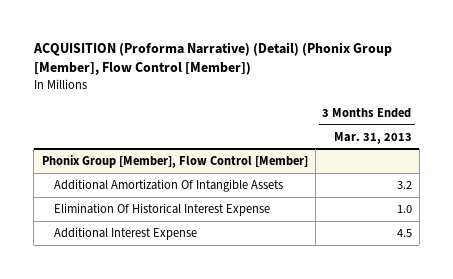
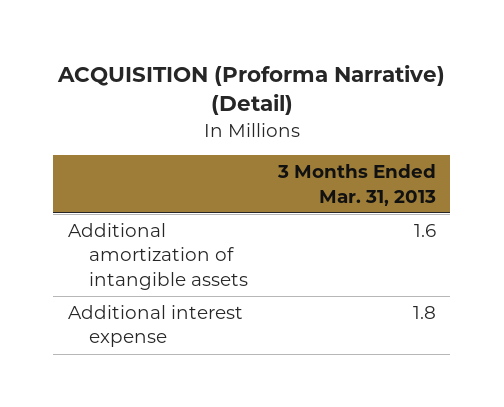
[32,42,392,76] ACQUISITION (Proforma Narrative) (Detail) (Phonix Group [Member], Flow Control [Member]) -> [56,65,445,116] ACQUISITION (Proforma Narrative) (Detail)
[41,154,308,168] Phonix Group [Member], Flow Control [Member] -> none
[54,202,271,216] Elimination Of Historical Interest Expense -> none
[54,178,284,192] Additional Amortization Of Intangible Assets -> [68,223,249,290] Additional amortization of intangible assets
[396,180,412,189] 3.2 -> [413,224,436,238] 1.6
[54,226,198,240] Additional Interest Expense -> [68,305,244,348] Additional interest expense
[396,228,412,237] 4.5 -> [412,306,436,320] 1.8

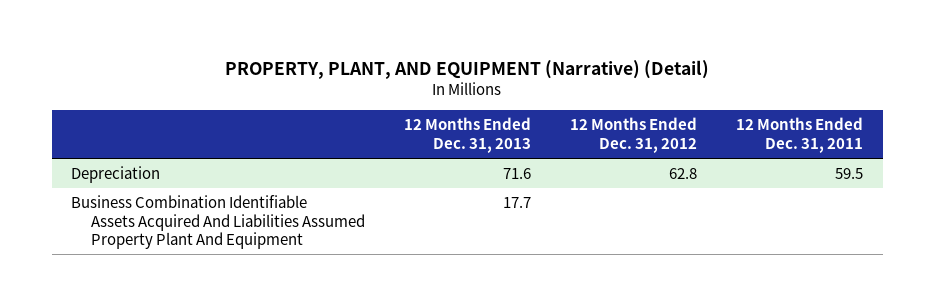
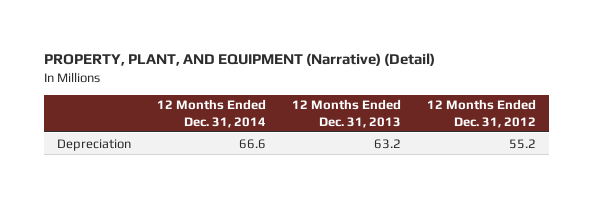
[736,117,864,153] 12 Months Ended Dec. 31, 2011 -> none
none -> [157,99,267,128] 12 Months Ended Dec. 31, 2014
[71,195,366,250] Business Combination Identifiable Assets Acquired And Liabilities Assumed Property Plant And Equipment -> none
[503,168,532,180] 71.6 -> [374,138,402,149] 63.2
[669,168,698,180] 62.8 -> [508,138,536,149] 55.2

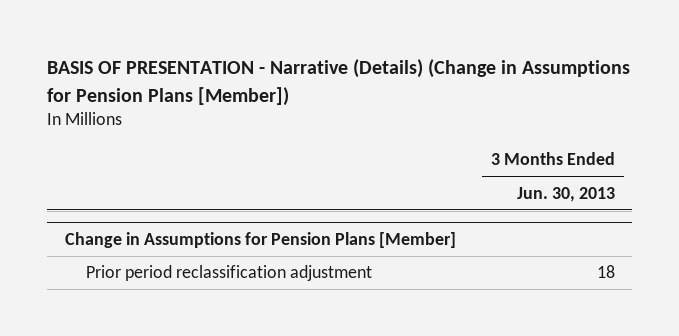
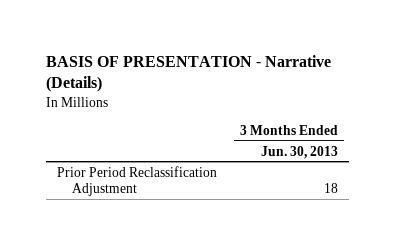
[47,59,631,106] BASIS OF PRESENTATION - Narrative (Details) (Change in Assumptions for Pension Plans [Member]) -> [45,54,331,93] BASIS OF PRESENTATION - Narrative (Details)
[64,231,456,248] Change in Assumptions for Pension Plans [Member] -> none
[85,265,372,282] Prior period reclassification adjustment -> [56,165,217,196] Prior Period Reclassification Adjustment

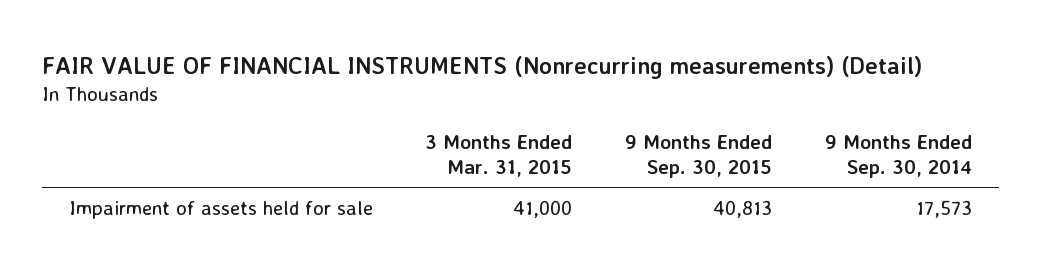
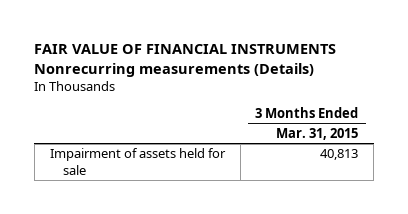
[42,55,923,79] FAIR VALUE OF FINANCIAL INSTRUMENTS (Nonrecurring measurements) (Detail) -> [34,44,337,78] FAIR VALUE OF FINANCIAL INSTRUMENTS Nonrecurring measurements (Details)
[625,134,773,179] 9 Months Ended Sep. 30, 2015 -> none
[825,134,973,179] 9 Months Ended Sep. 30, 2014 -> none
[513,199,573,218] 41,000 -> [320,149,359,161] 40,813

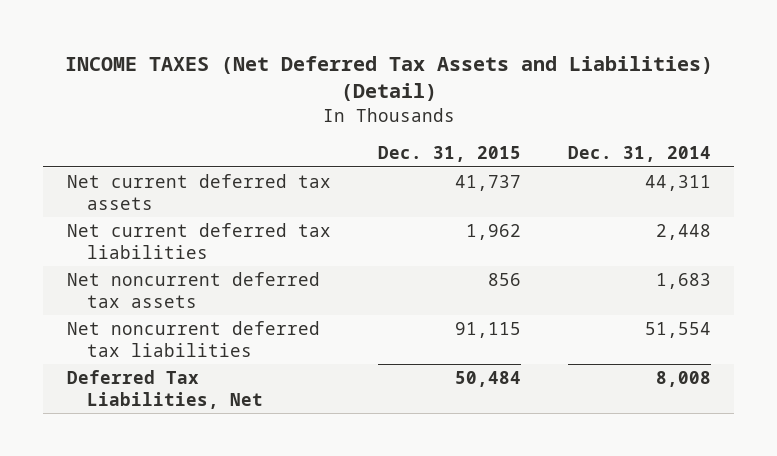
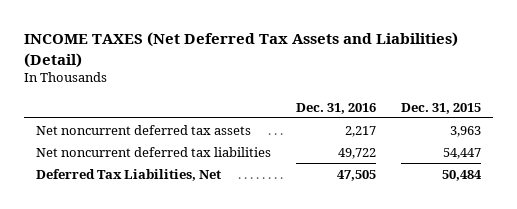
[567,146,711,163] Dec. 31, 2014 -> none
none -> [295,102,376,114] Dec. 31, 2016
[66,173,331,211] Net current deferred tax assets -> none
[66,222,331,260] Net current deferred tax liabilities -> none
[487,272,521,286] 856 -> [449,125,481,137] 3,963
[454,321,521,338] 91,115 -> [442,147,481,159] 54,447

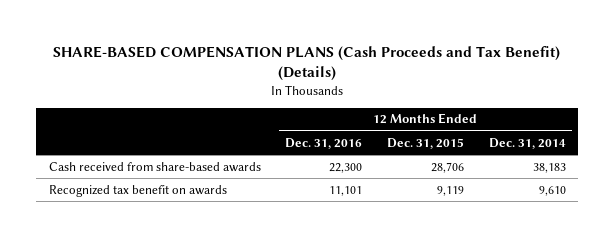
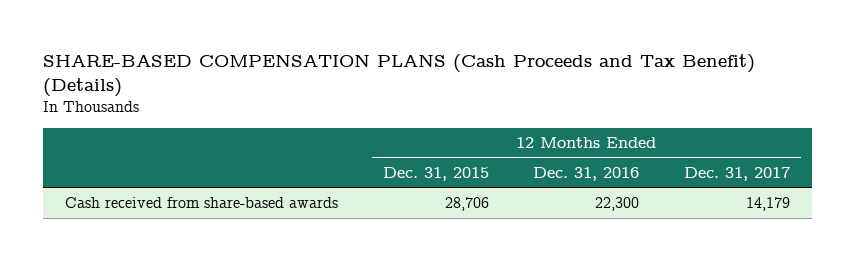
[488,137,566,149] Dec. 31, 2014 -> none
none -> [683,166,790,181] Dec. 31, 2017
[48,184,227,197] Recognized tax benefit on awards -> none

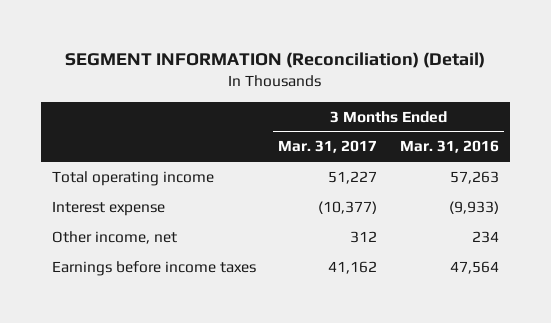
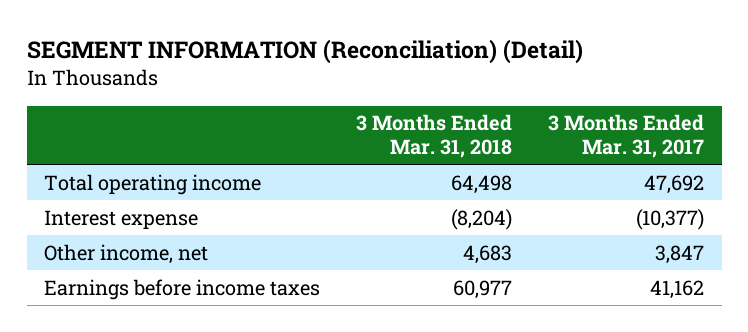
[399,140,499,154] Mar. 31, 2016 -> none
none -> [356,114,513,158] 3 Months Ended Mar. 31, 2018
[328,170,378,184] 51,227 -> [643,174,704,194] 47,692
[350,230,378,243] 312 -> [654,244,704,264] 3,847

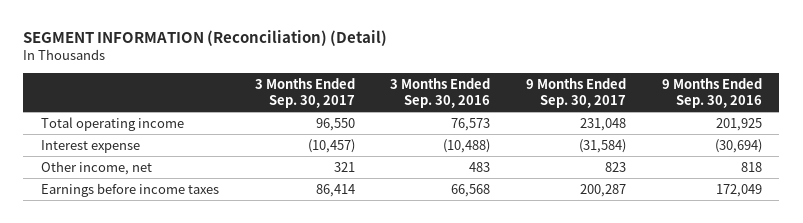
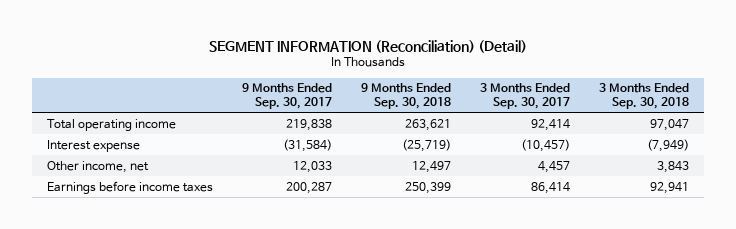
[390,78,491,108] 3 Months Ended Sep. 30, 2016 -> none
[661,78,762,108] 9 Months Ended Sep. 30, 2016 -> none
none -> [361,83,452,110] 9 Months Ended Sep. 30, 2018
none -> [599,83,690,110] 3 Months Ended Sep. 30, 2018
[315,117,355,131] 96,550 -> [531,118,571,131] 92,414
[580,117,627,131] 231,048 -> [286,118,333,131] 219,838
[333,161,355,172] 321 -> [538,160,571,173] 4,457
[605,161,627,172] 823 -> [293,160,333,173] 12,033

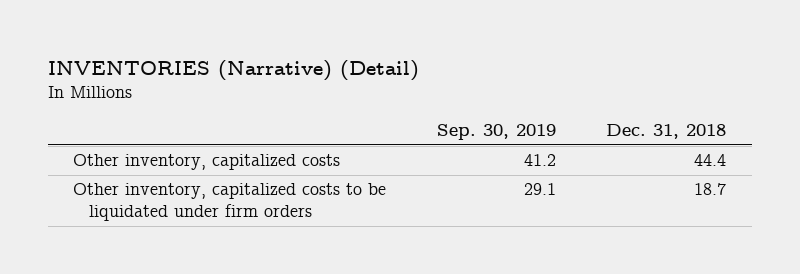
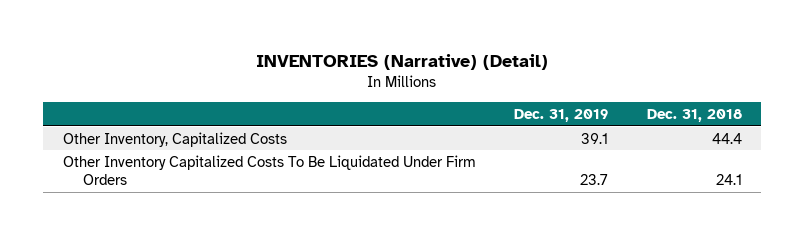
[436,124,556,141] Sep. 30, 2019 -> none
none -> [514,109,609,123] Dec. 31, 2019
[73,154,341,171] Other inventory, capitalized costs -> [62,131,287,147] Other Inventory, Capitalized Costs
[73,183,387,222] Other inventory, capitalized costs to be liquidated under firm orders -> [62,154,476,186] Other Inventory Capitalized Costs To Be Liquidated Under Firm Orders
[694,183,727,196] 18.7 -> [716,174,743,186] 24.1

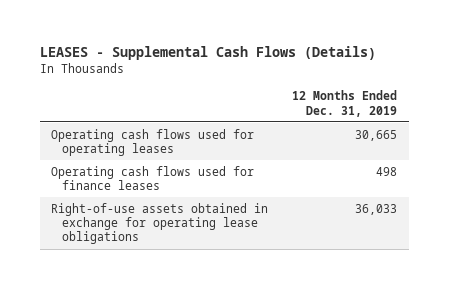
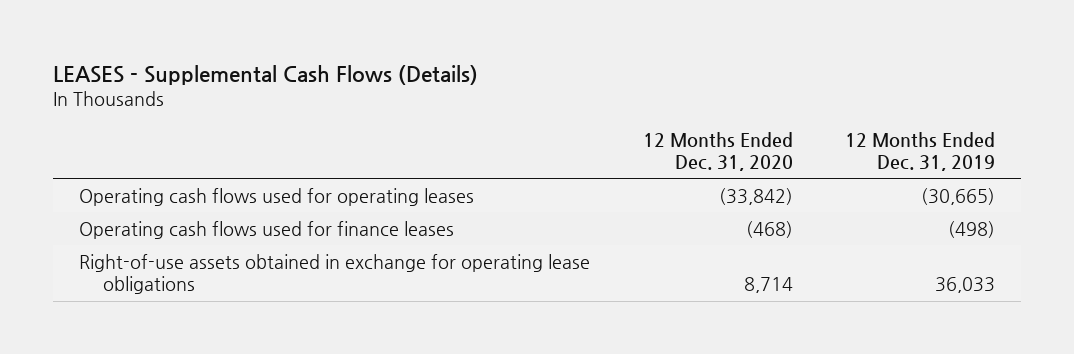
none -> [642,131,793,171] 12 Months Ended Dec. 31, 2020
[355,129,398,141] 30,665 -> [920,187,995,205] (30,665)
[376,166,398,176] 498 -> [947,220,995,238] (498)

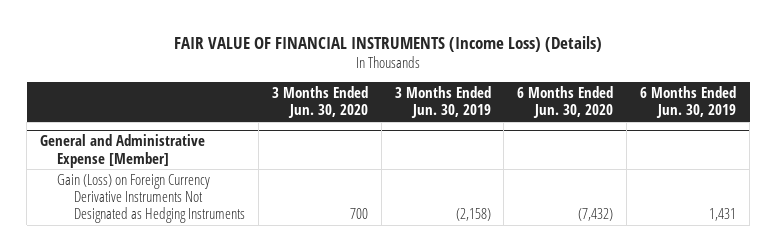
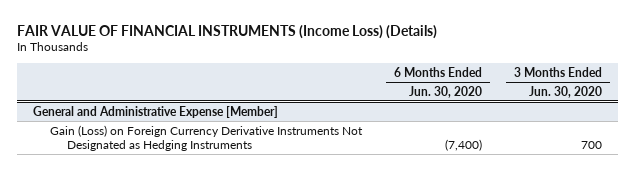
[394,86,491,119] 3 Months Ended Jun. 30, 2019 -> none
[640,86,737,119] 6 Months Ended Jun. 30, 2019 -> none
[578,208,614,222] (7,432) -> [445,139,483,152] (7,400)

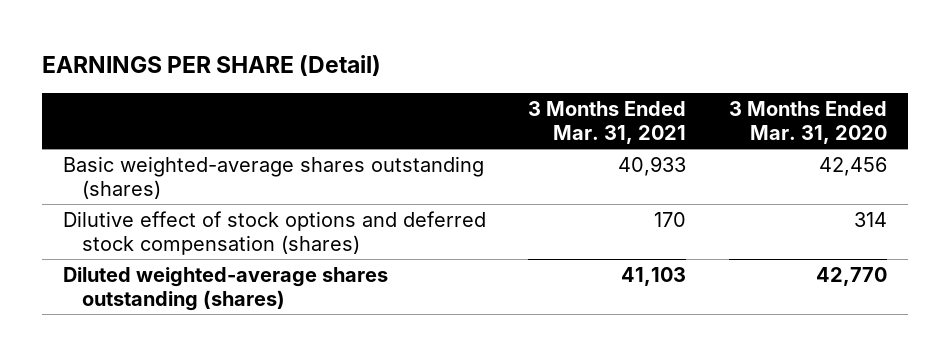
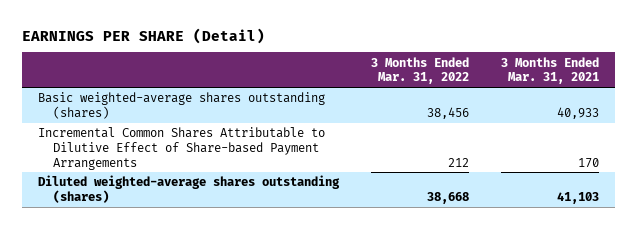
[728,100,887,144] 3 Months Ended Mar. 31, 2020 -> none
none -> [370,56,469,85] 3 Months Ended Mar. 31, 2022
[62,210,486,255] Dilutive effect of stock options and deferred stock compensation (shares) -> [37,127,325,170] Incremental Common Shares Attributable to Dilutive Effect of Share-based Payment Arrangements

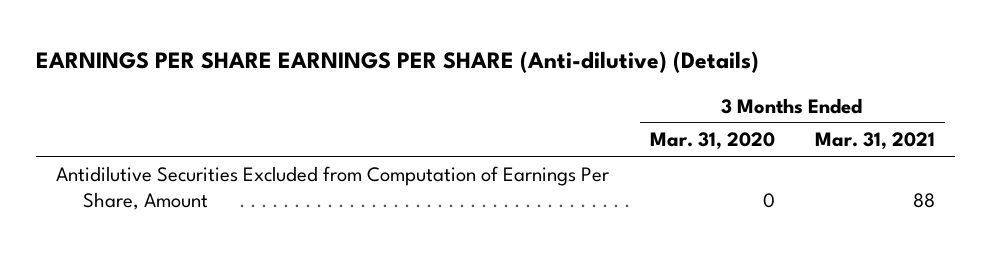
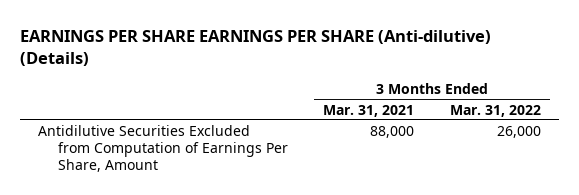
[649,132,775,151] Mar. 31, 2020 -> none
none -> [450,104,542,117] Mar. 31, 2022
[913,192,936,208] 88 -> [370,126,415,139] 88,000

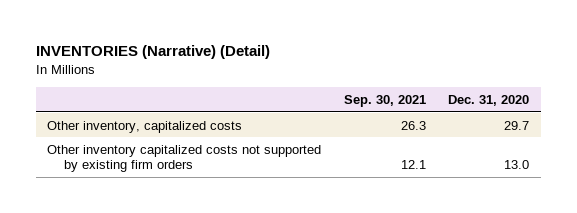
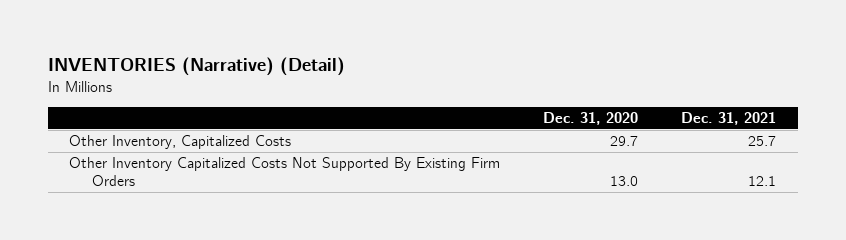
[343,95,426,108] Sep. 30, 2021 -> none
none -> [681,112,777,126] Dec. 31, 2021
[47,120,243,133] Other inventory, capitalized costs -> [69,135,292,150] Other Inventory, Capitalized Costs
[47,144,322,173] Other inventory capitalized costs not supported by existing firm orders -> [69,157,501,187] Other Inventory Capitalized Costs Not Supported By Existing Firm Orders

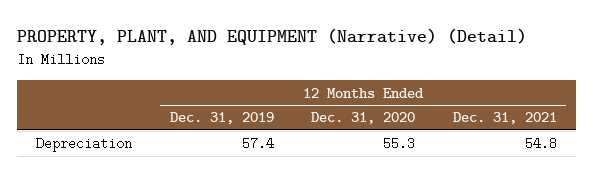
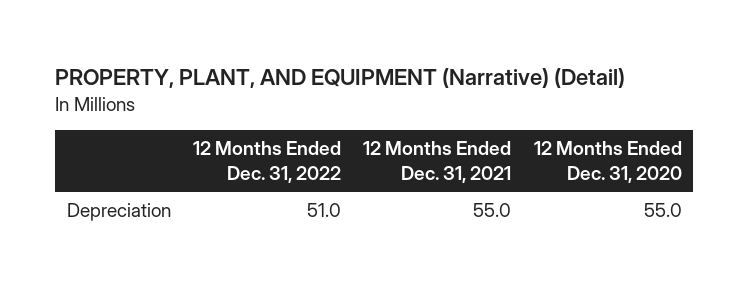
[169,112,274,125] Dec. 31, 2019 -> none
none -> [193,141,342,184] 12 Months Ended Dec. 31, 2022
[383,137,416,151] 55.3 -> [643,202,682,217] 55.0
[524,137,557,151] 54.8 -> [473,202,512,217] 55.0

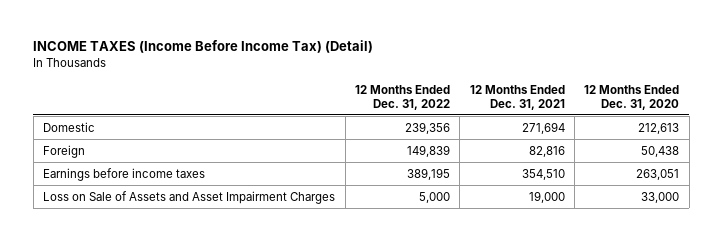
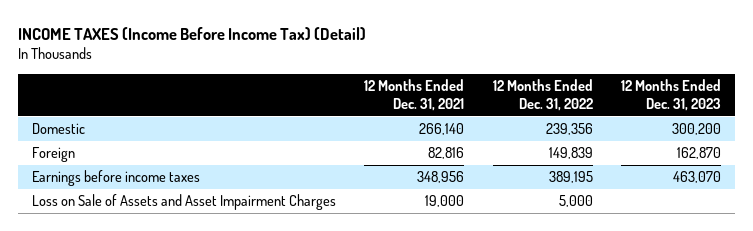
[584,84,680,110] 12 Months Ended Dec. 31, 2020 -> none
none -> [620,78,721,112] 12 Months Ended Dec. 31, 2023
[521,121,565,134] 271,694 -> [419,123,465,136] 266,140
[521,168,565,180] 354,510 -> [417,171,465,184] 348,956

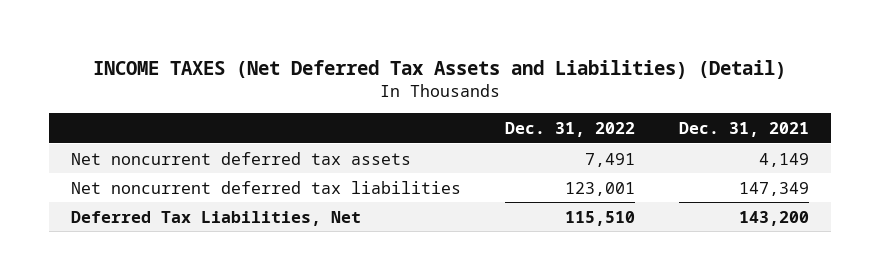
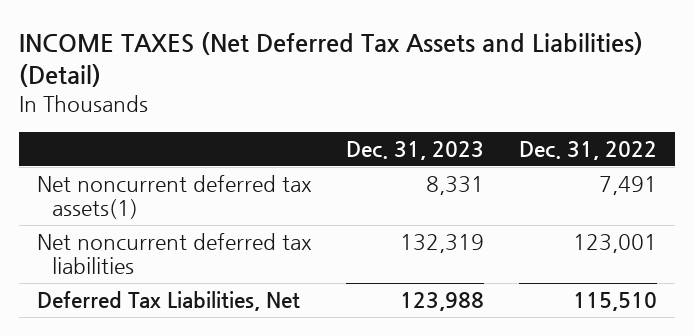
[679,121,810,137] Dec. 31, 2021 -> none
none -> [346,141,485,161] Dec. 31, 2023
[71,151,412,165] Net noncurrent deferred tax assets -> [36,175,312,220] Net noncurrent deferred tax assets(1)

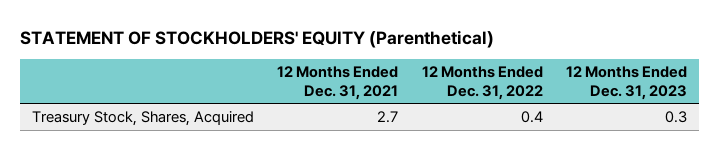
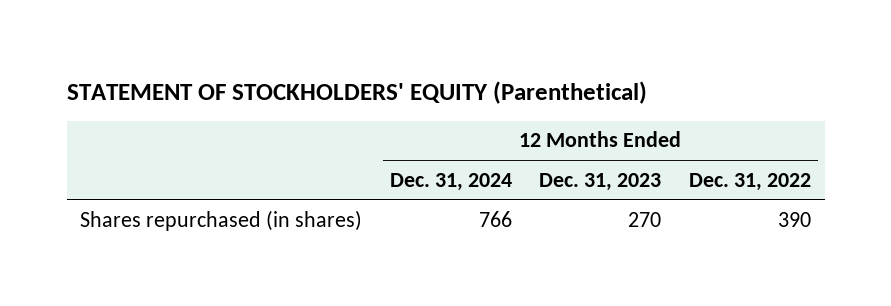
[277,66,399,100] 12 Months Ended Dec. 31, 2021 -> none
none -> [389,172,512,191] Dec. 31, 2024
[32,111,255,127] Treasury Stock, Shares, Acquired -> none
none -> [80,209,363,231] Shares repurchased (in shares)

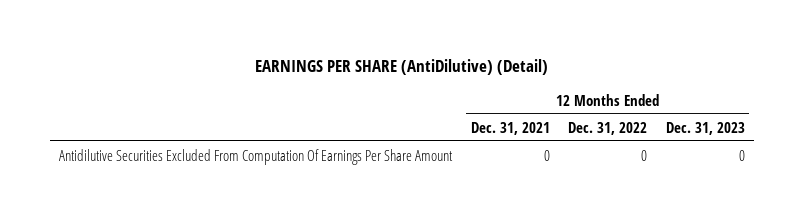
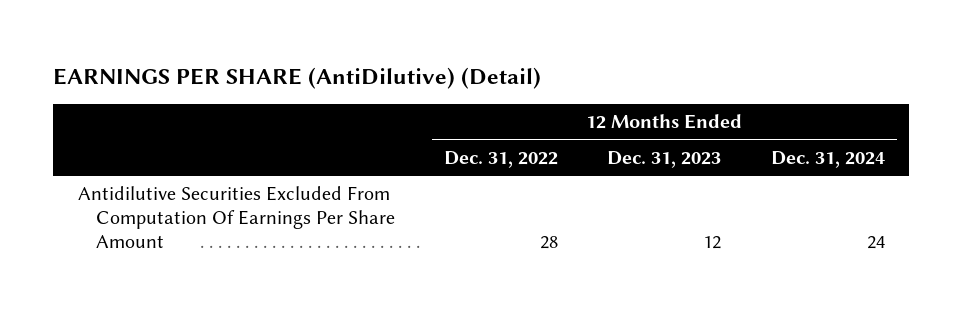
[470,121,550,135] Dec. 31, 2021 -> none
none -> [770,150,885,168] Dec. 31, 2024
[641,149,648,161] 0 -> [540,236,559,250] 28
[738,149,745,161] 0 -> [703,236,722,250] 12

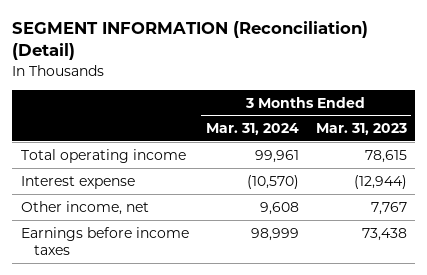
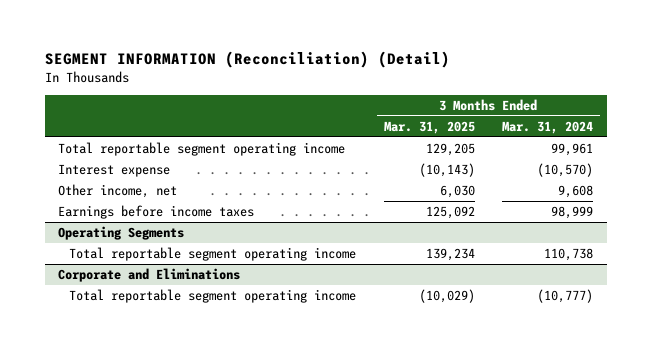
[315,123,407,136] Mar. 31, 2023 -> none
none -> [383,120,475,134] Mar. 31, 2025
[20,148,186,163] Total operating income -> [58,142,346,157] Total reportable segment operating income
none -> [58,226,185,241] Operating Segments
none -> [69,247,357,262] Total reportable segment operating income
none -> [58,268,241,283] Corporate and Eliminations
none -> [69,289,357,304] Total reportable segment operating income

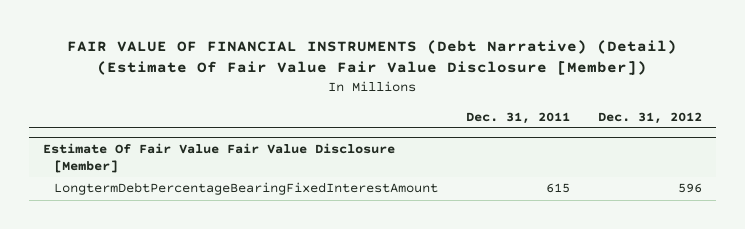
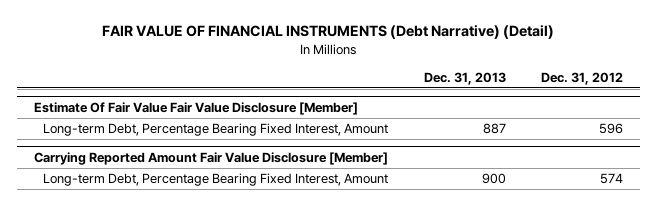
[67,39,678,76] FAIR VALUE OF FINANCIAL INSTRUMENTS (Debt Narrative) (Detail) (Estimate Of Fair Value Fair Value Disclosure [Member]) -> [102,25,555,40] FAIR VALUE OF FINANCIAL INSTRUMENTS (Debt Narrative) (Detail)
[465,111,570,124] Dec. 31, 2011 -> none
none -> [423,71,506,85] Dec. 31, 2013
[53,182,438,196] LongtermDebtPercentageBearingFixedInterestAmount -> [43,123,389,137] Long-term Debt, Percentage Bearing Fixed Interest, Amount
none -> [34,151,389,165] Carrying Reported Amount Fair Value Disclosure [Member]
none -> [43,173,389,187] Long-term Debt, Percentage Bearing Fixed Interest, Amount

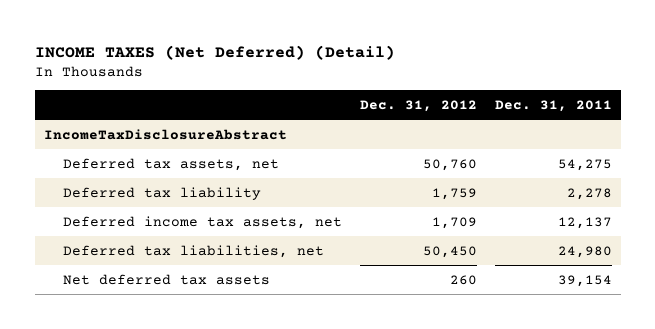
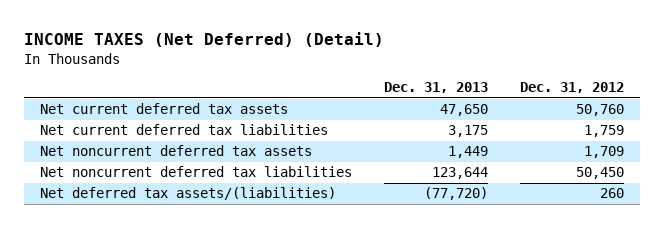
[494,99,612,112] Dec. 31, 2011 -> none
none -> [384,82,489,94] Dec. 31, 2013
[43,128,287,140] IncomeTaxDisclosureAbstract -> none
[62,157,279,171] Deferred tax assets, net -> [40,103,289,115] Net current deferred tax assets
[62,186,261,200] Deferred tax liability -> [40,124,329,136] Net current deferred tax liabilities
[62,215,342,229] Deferred income tax assets, net -> [40,145,313,157] Net noncurrent deferred tax assets
[62,244,324,258] Deferred tax liabilities, net -> [40,166,353,178] Net noncurrent deferred tax liabilities
[62,273,270,285] Net deferred tax assets -> [40,187,337,201] Net deferred tax assets/(liabilities)

